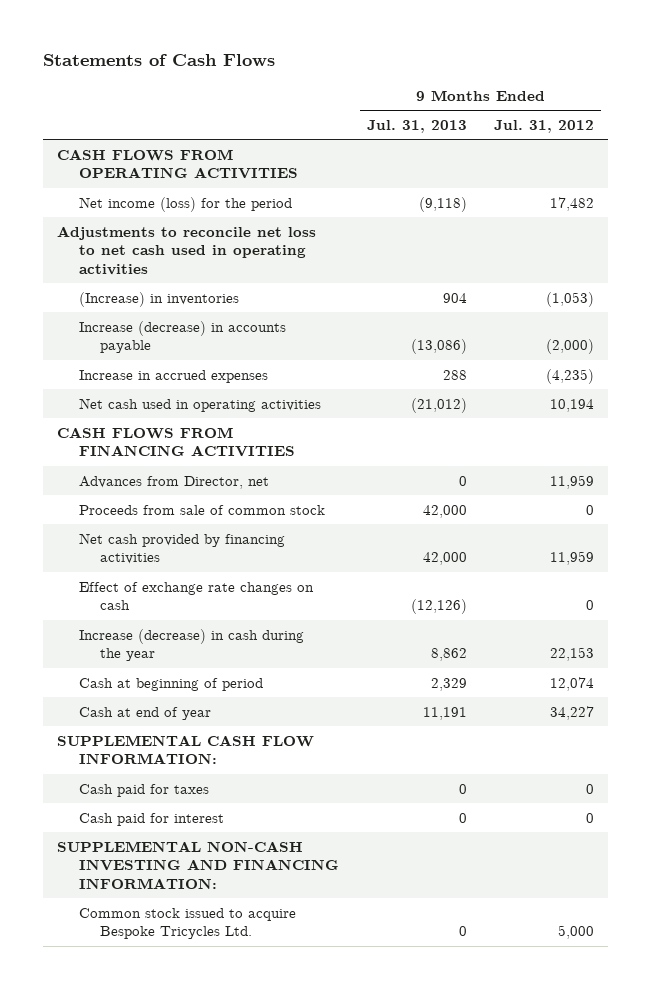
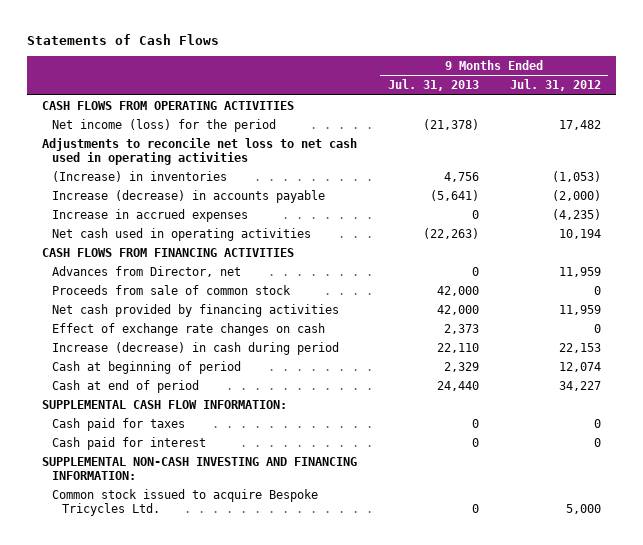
[418,196,467,212] (9,118) -> [422,118,479,130] (21,378)
[442,292,467,303] 904 -> [443,171,479,182] 4,756
[410,339,467,355] (13,086) -> [429,189,479,201] (5,641)
[442,369,467,380] 288 -> [471,209,479,219] 0
[410,397,467,413] (21,012) -> [422,227,479,239] (22,263)
[410,599,467,615] (12,126) -> [443,323,479,334] 2,373
[78,628,304,662] Increase (decrease) in cash during the year -> [52,341,340,355] Increase (decrease) in cash during period
[430,648,467,662] 8,862 -> [436,342,479,353] 22,110
[78,706,211,720] Cash at end of year -> [52,379,200,393] Cash at end of period
[422,706,467,720] 11,191 -> [436,380,479,391] 24,440

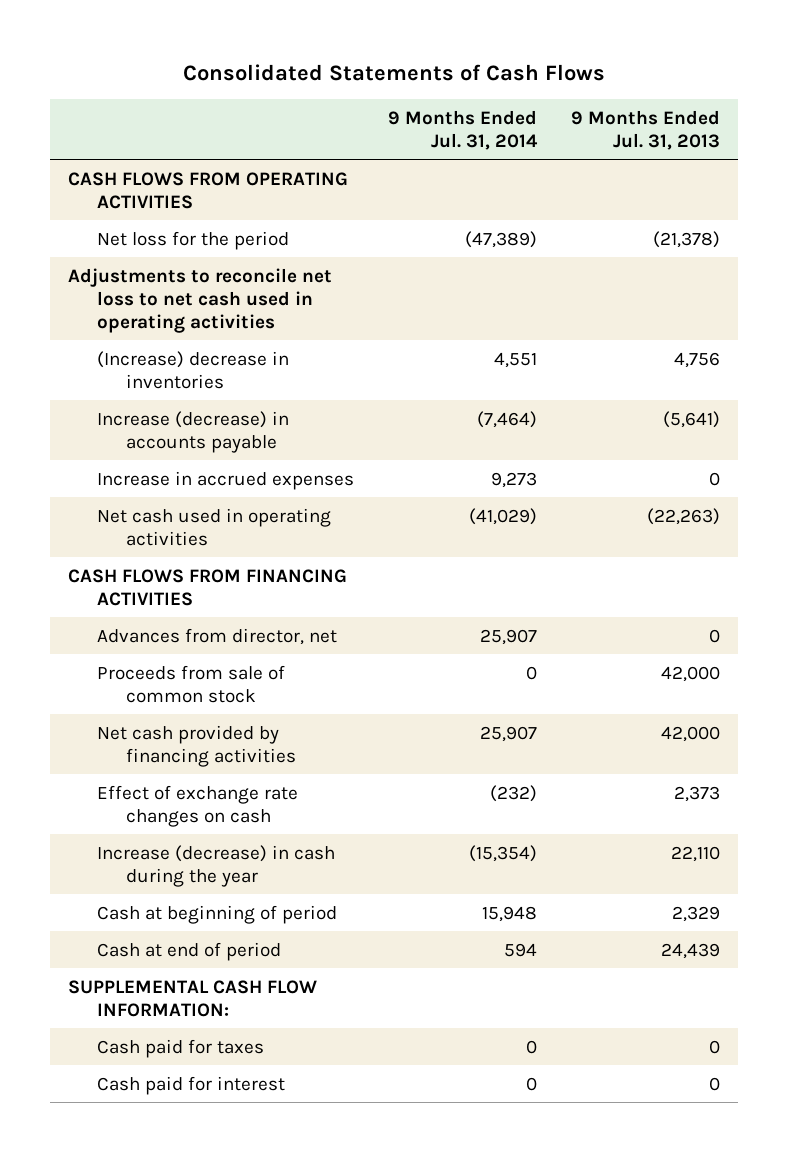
[26,33,219,45] Statements of Cash Flows -> [182,63,605,81] Consolidated Statements of Cash Flows
[509,79,601,92] Jul. 31, 2012 -> none
none -> [388,109,539,150] 9 Months Ended Jul. 31, 2014
[52,118,277,132] Net income (loss) for the period -> [96,230,289,250] Net loss for the period
[52,170,228,182] (Increase) in inventories -> [96,350,289,389] (Increase) decrease in inventories
[52,265,242,277] Advances from Director, net -> [96,627,337,645] Advances from director, net
[52,341,340,355] Increase (decrease) in cash during period -> [96,844,335,887] Increase (decrease) in cash during the year
[436,380,479,391] 24,440 -> [661,942,721,959] 24,439
[42,456,358,480] SUPPLEMENTAL NON-CASH INVESTING AND FINANCING INFORMATION: -> none
[52,488,319,516] Common stock issued to acquire Bespoke Tricycles Ltd. -> none

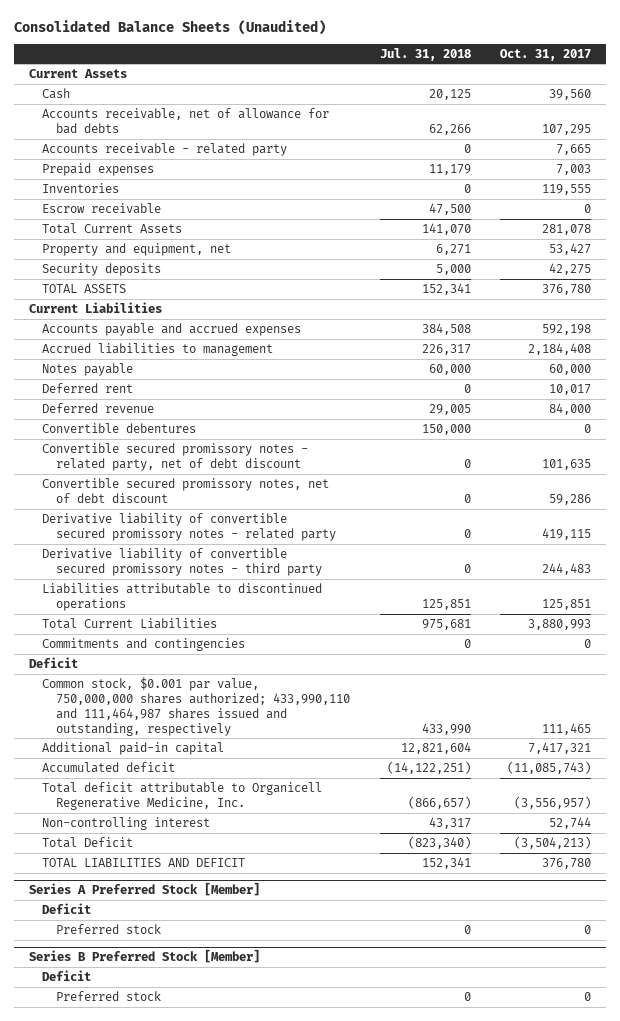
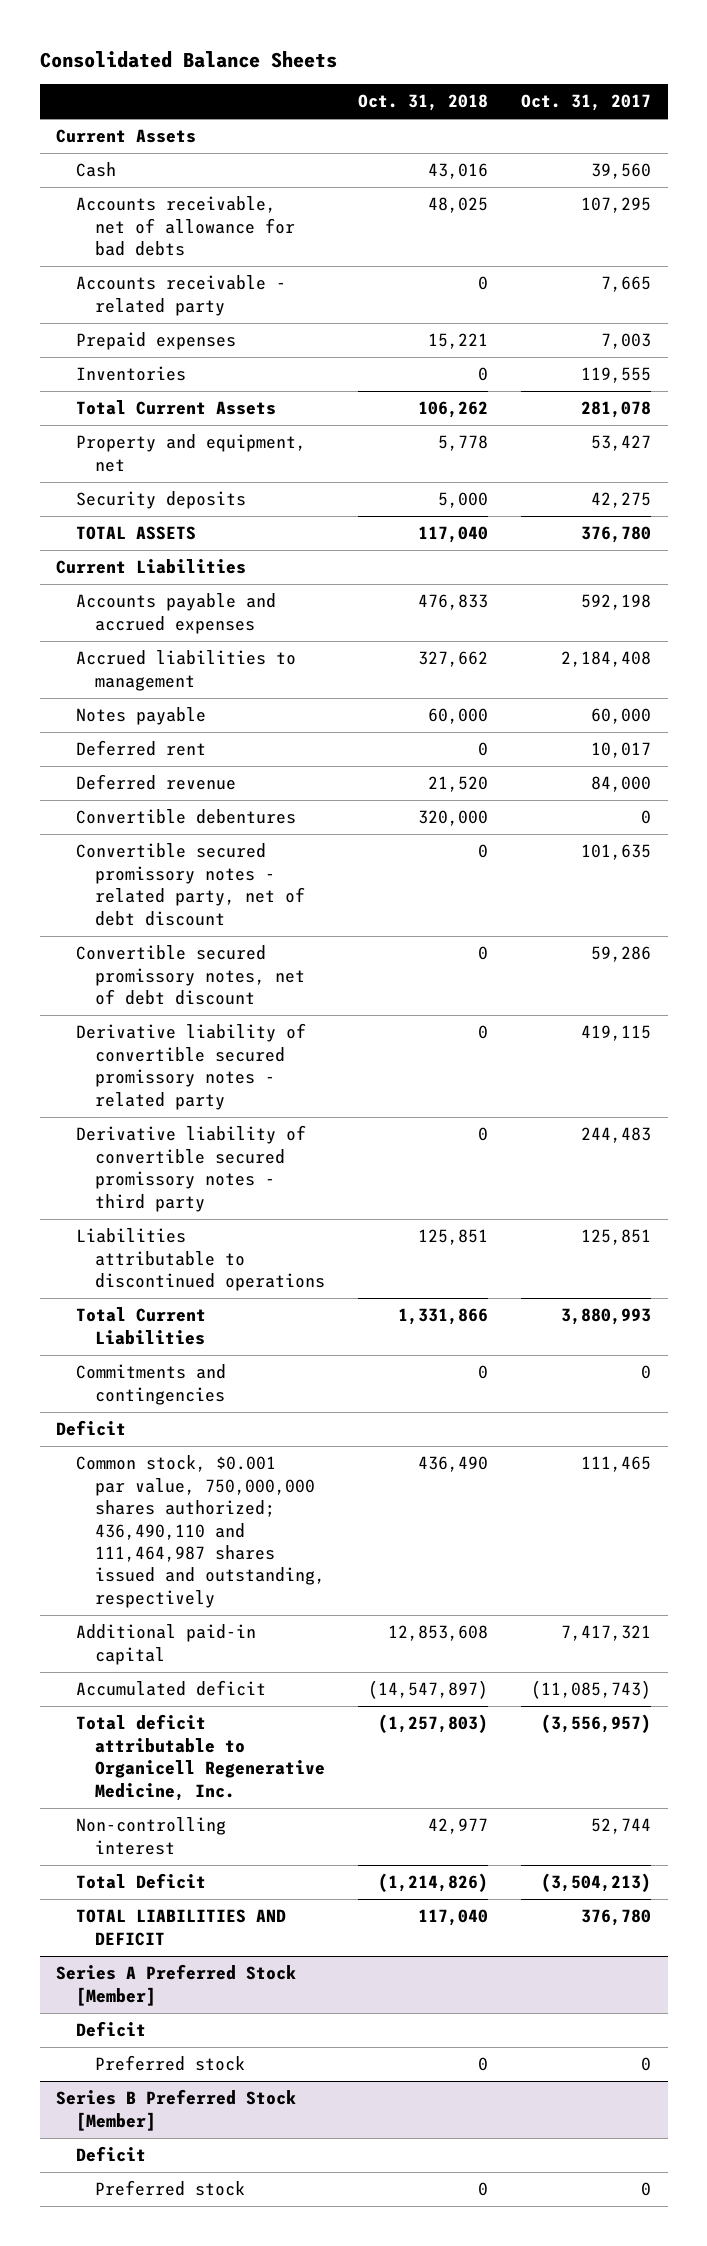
[13,19,326,35] Consolidated Balance Sheets (Unaudited) -> [39,50,337,68] Consolidated Balance Sheets
[379,47,471,61] Jul. 31, 2018 -> none
none -> [358,94,489,112] Oct. 31, 2018
[42,203,162,215] Escrow receivable -> none
[42,677,350,736] Common stock, $0.001 par value, 750,000,000 shares authorized; 433,990,110 and 111,464,987 shares issued and outstanding, respectively -> [75,1455,326,1608] Common stock, $0.001 par value, 750,000,000 shares authorized; 436,490,110 and 111,464,987 shares issued and outstanding, respectively

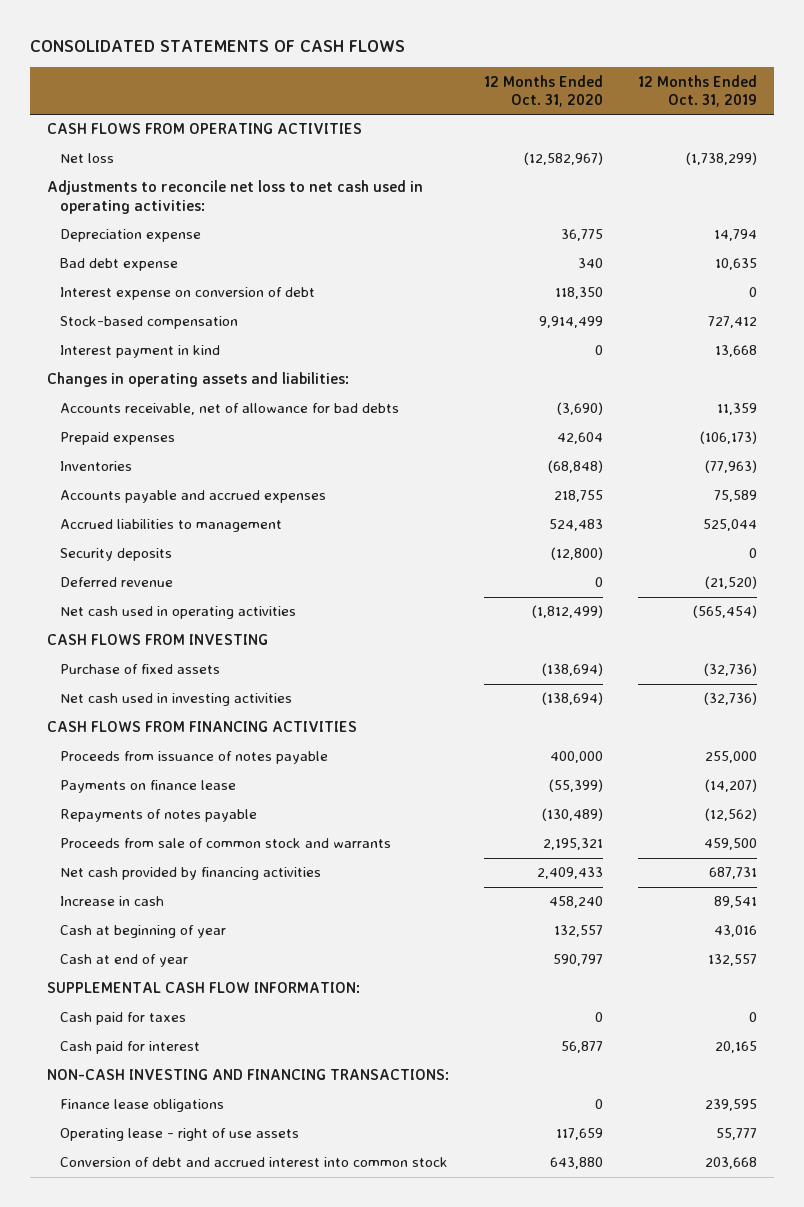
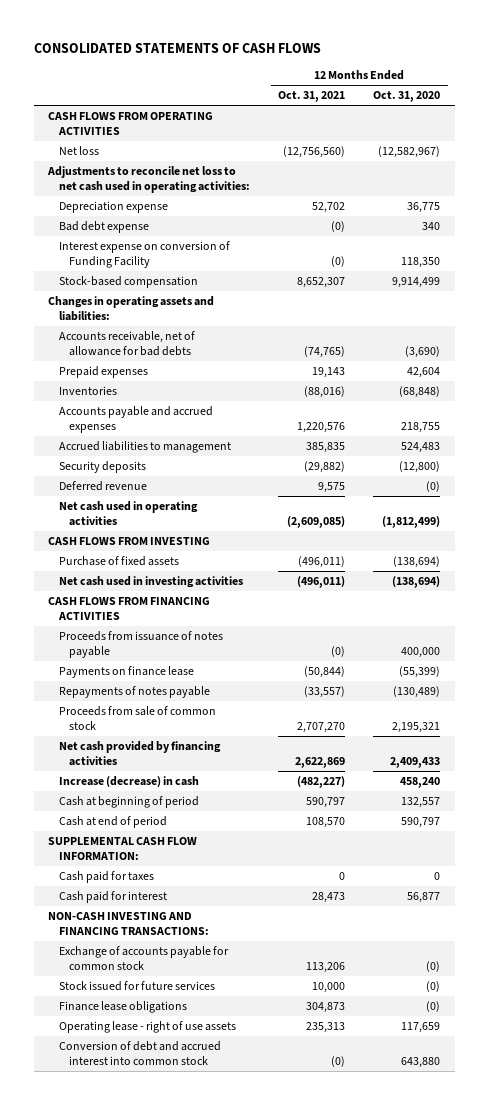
[637,74,757,107] 12 Months Ended Oct. 31, 2019 -> none
none -> [278,91,346,103] Oct. 31, 2021
[59,287,315,301] Interest expense on conversion of debt -> [58,241,230,268] Interest expense on conversion of Funding Facility
[59,345,220,359] Interest payment in kind -> none
[594,577,603,588] 0 -> [426,481,441,493] (0)
[59,838,391,849] Proceeds from sale of common stock and warrants -> [58,706,216,730] Proceeds from sale of common stock
[59,896,164,907] Increase in cash -> [58,776,199,788] Increase (decrease) in cash
[59,925,226,939] Cash at beginning of year -> [58,796,199,809] Cash at beginning of period
[59,954,188,968] Cash at end of year -> [58,816,167,829] Cash at end of period
none -> [58,946,229,970] Exchange of accounts payable for common stock
none -> [58,981,215,992] Stock issued for future services
[594,1099,603,1110] 0 -> [426,1001,441,1013] (0)

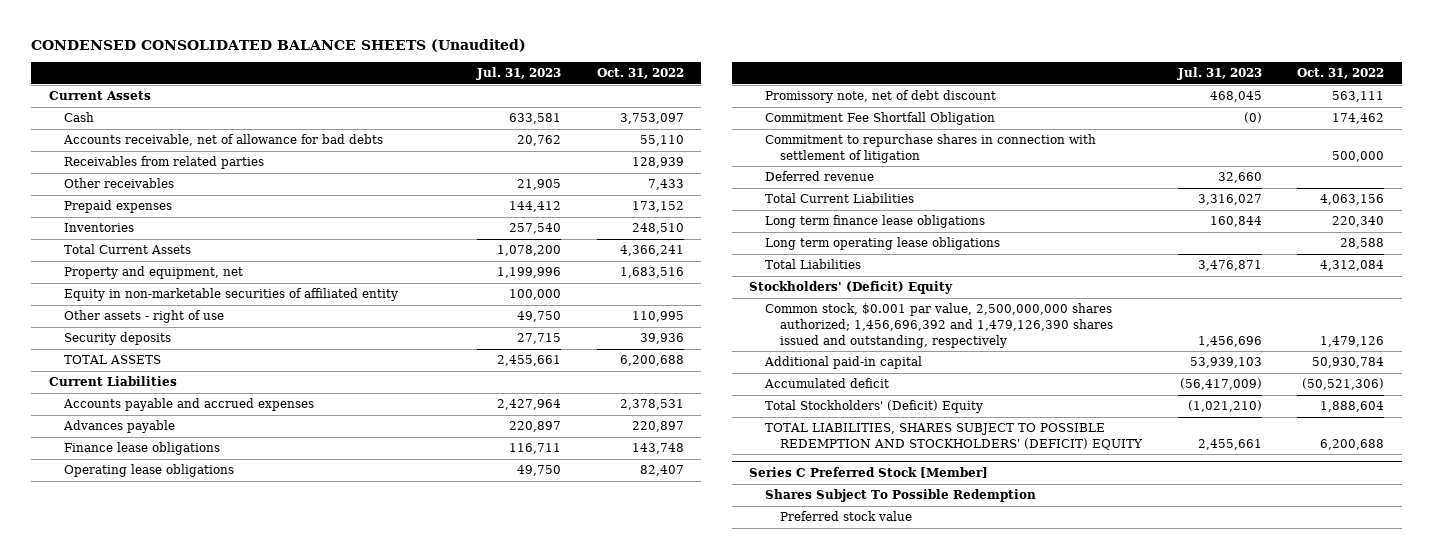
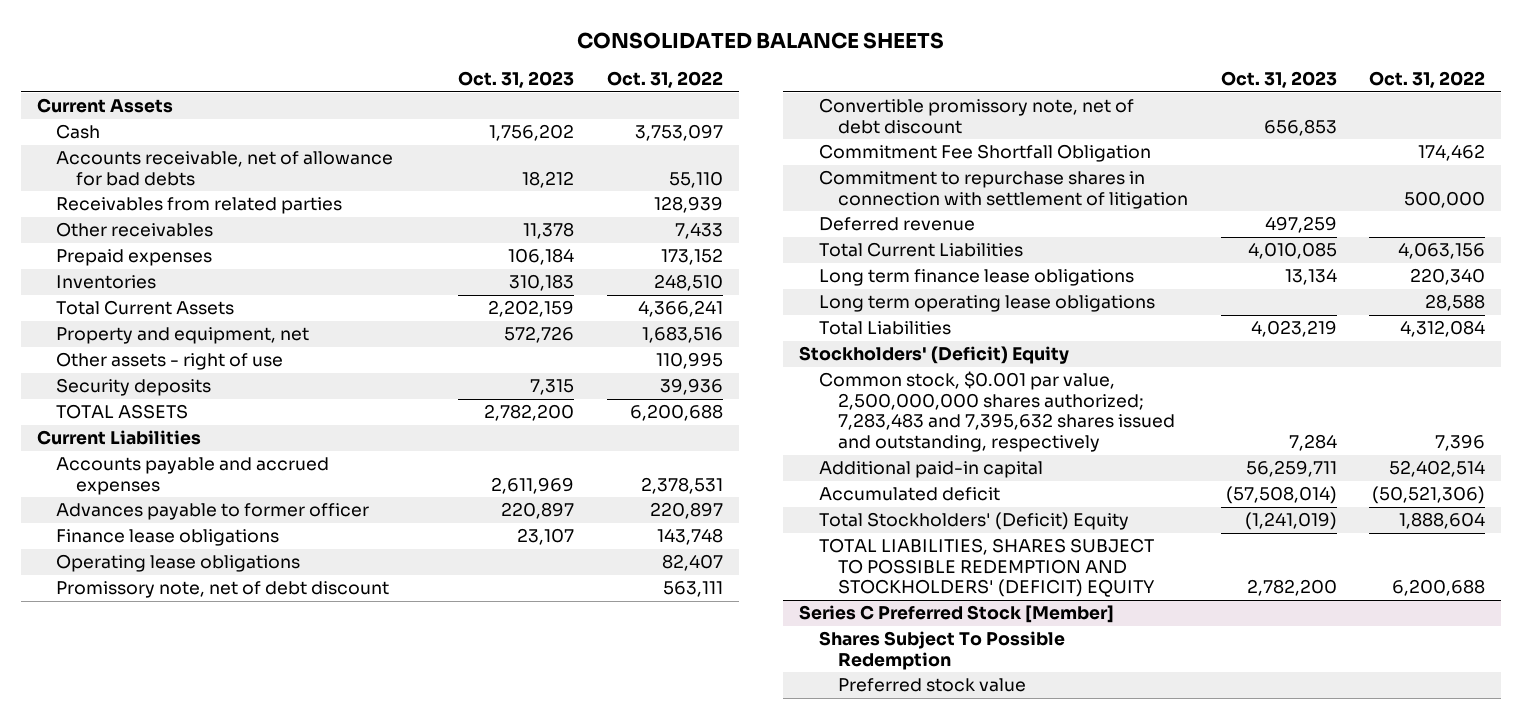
[31,38,527,52] CONDENSED CONSOLIDATED BALANCE SHEETS (Unaudited) -> [576,31,944,49] CONSOLIDATED BALANCE SHEETS
[476,67,562,81] Jul. 31, 2023 -> none
none -> [458,70,575,88] Oct. 31, 2023
[64,288,399,302] Equity in non-marketable securities of affiliated entity -> none
[63,420,176,434] Advances payable -> [56,503,370,521] Advances payable to former officer
none -> [818,98,1134,134] Convertible promissory note, net of debt discount
[764,303,1114,348] Common stock, $0.001 par value, 2,500,000,000 shares authorized; 1,456,696,392 and 1,479,126,390 shares issued and outstanding, respectively -> [818,371,1176,452] Common stock, $0.001 par value, 2,500,000,000 shares authorized; 7,283,483 and 7,395,632 shares issued and outstanding, respectively
[1320,335,1385,347] 1,479,126 -> [1434,433,1485,451] 7,396
[1312,357,1385,369] 50,930,784 -> [1388,460,1485,478] 52,402,514

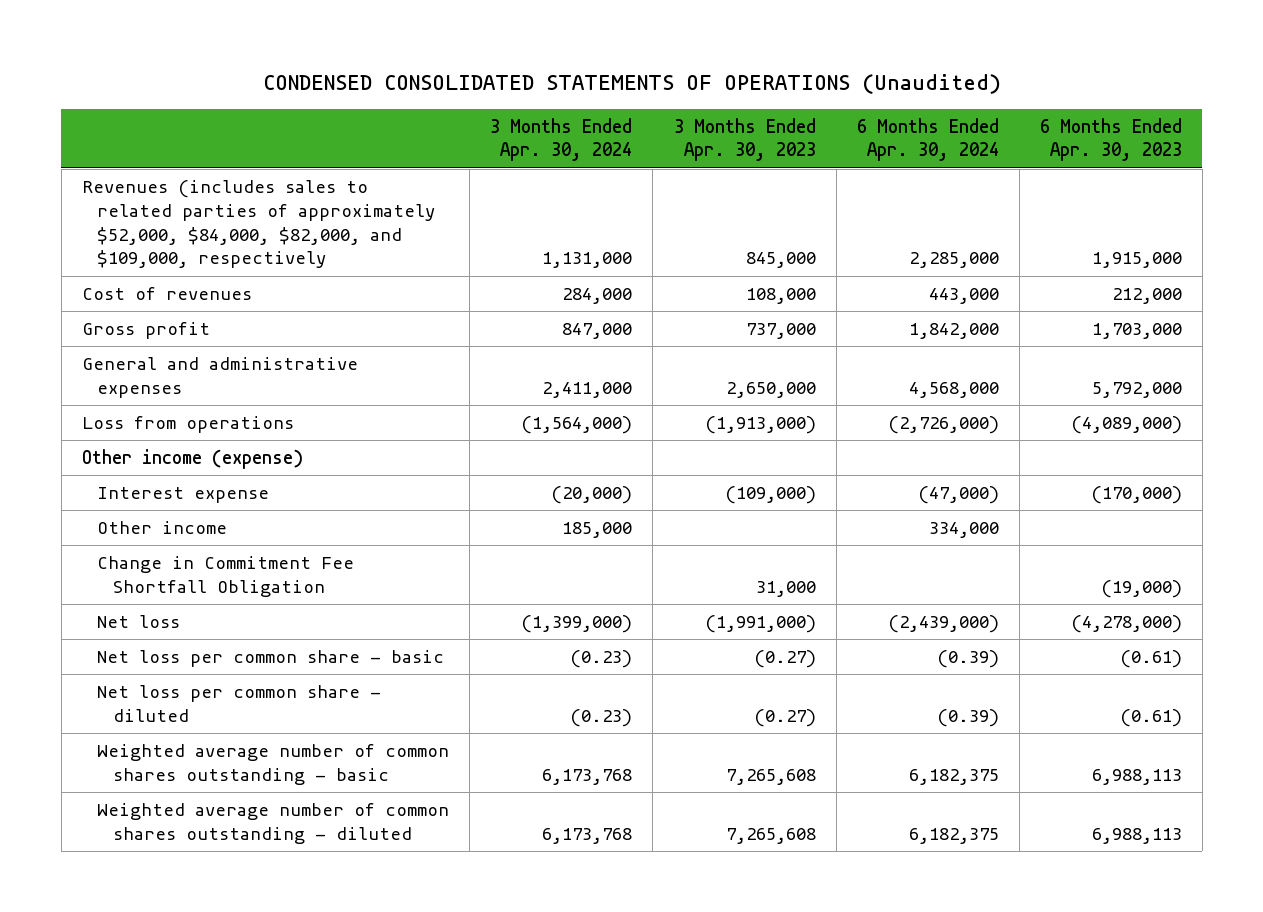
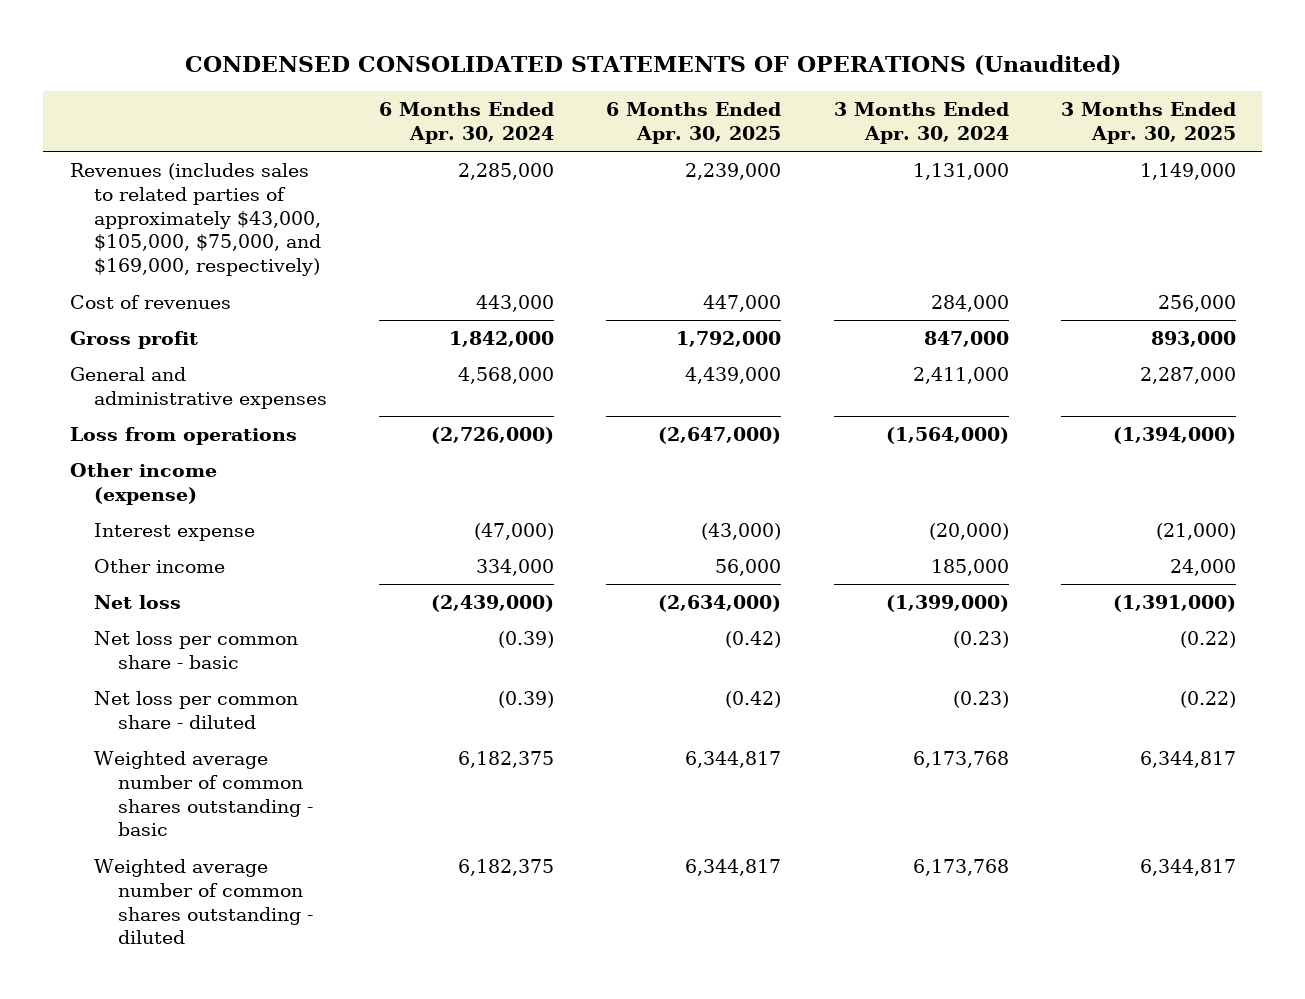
[673,117,816,162] 3 Months Ended Apr. 30, 2023 -> none
[1039,117,1182,162] 6 Months Ended Apr. 30, 2023 -> none
none -> [606,102,782,145] 6 Months Ended Apr. 30, 2025
none -> [1060,102,1236,145] 3 Months Ended Apr. 30, 2025
[81,179,436,269] Revenues (includes sales to related parties of approximately $52,000, $84,000, $82,000, and $109,000, respectively -> [69,163,321,277] Revenues (includes sales to related parties of approximately $43,000, $105,000, $75,000, and $169,000, respectively)
[97,555,355,597] Change in Commitment Fee Shortfall Obligation -> none

